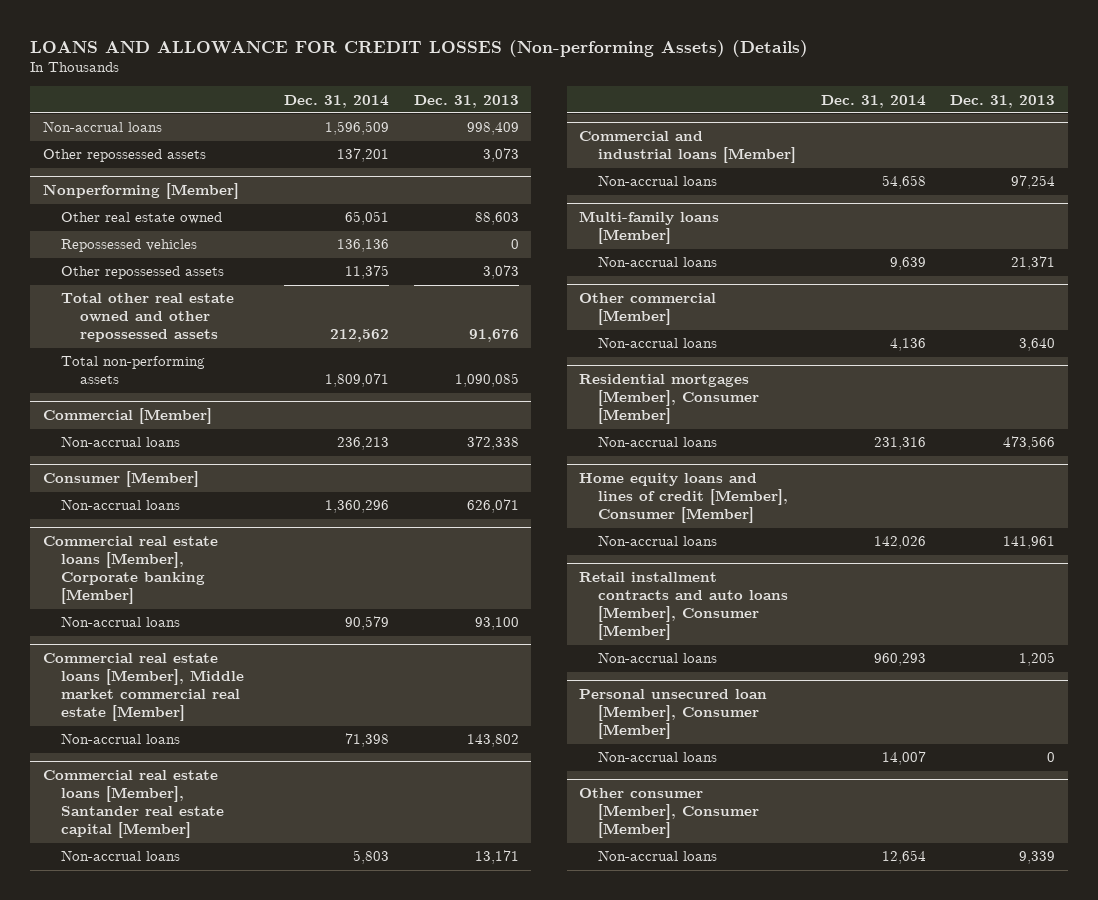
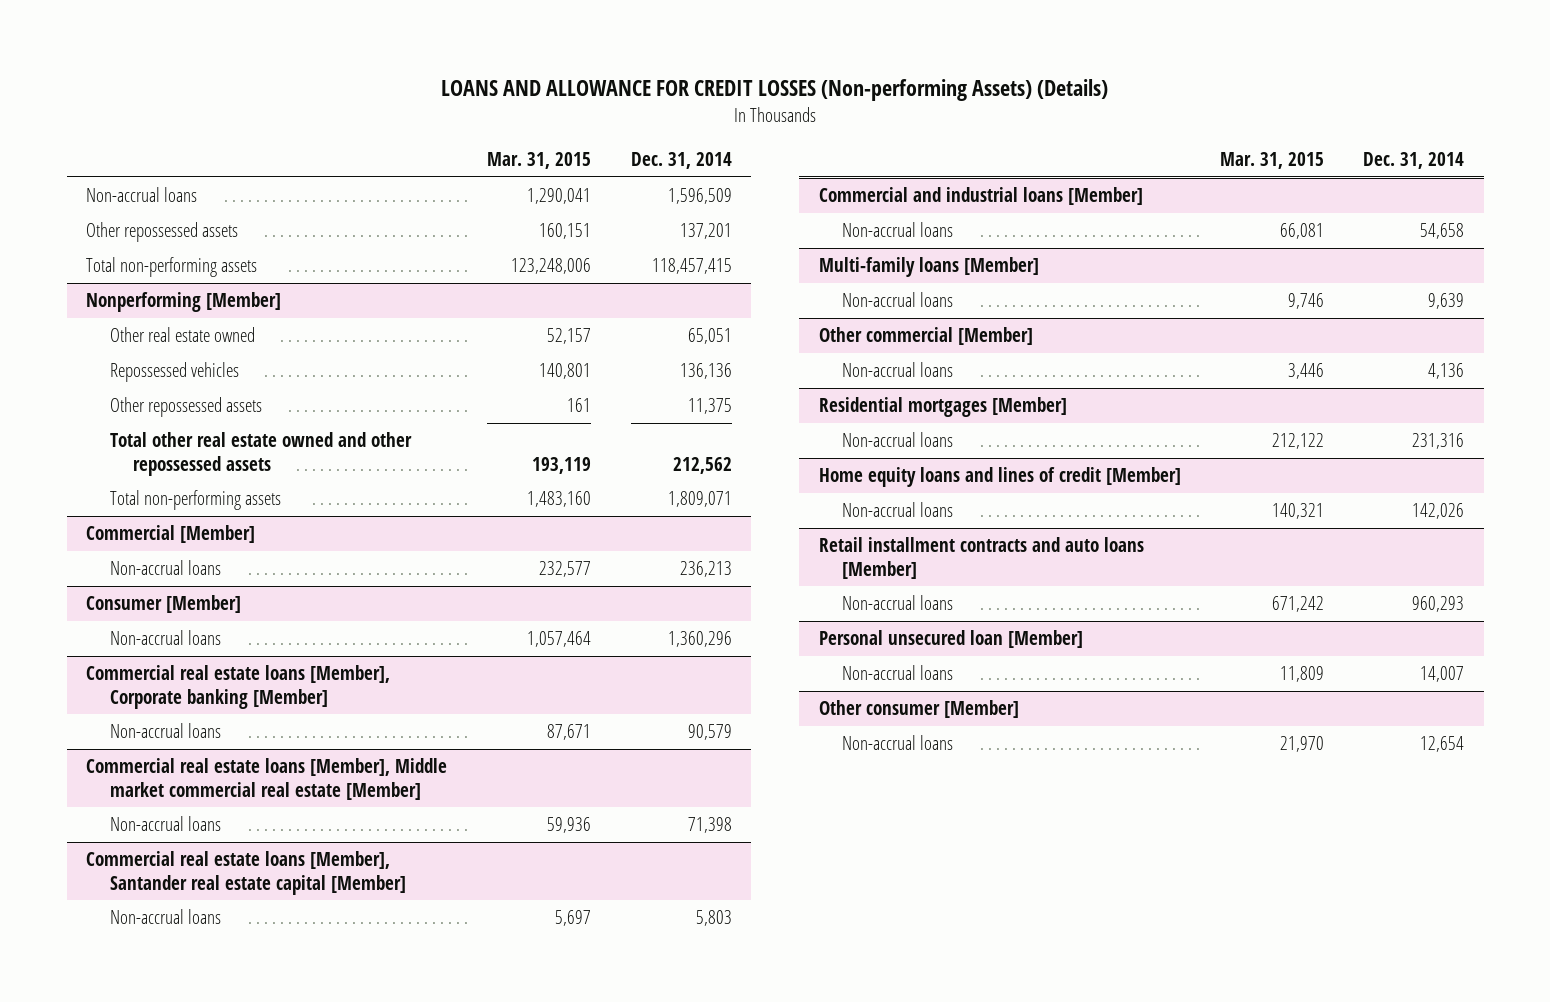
[413,94,519,108] Dec. 31, 2013 -> none
none -> [487,151,592,169] Mar. 31, 2015
none -> [86,257,258,278] Total non-performing assets
[579,374,760,425] Residential mortgages [Member], Consumer [Member] -> [818,397,1067,418] Residential mortgages [Member]
[579,473,789,524] Home equity loans and lines of credit [Member], Consumer [Member] -> [818,467,1181,488] Home equity loans and lines of credit [Member]
[579,572,789,641] Retail installment contracts and auto loans [Member], Consumer [Member] -> [818,537,1144,579] Retail installment contracts and auto loans [Member]
[579,689,768,740] Personal unsecured loan [Member], Consumer [Member] -> [818,630,1083,649] Personal unsecured loan [Member]
[579,788,760,839] Other consumer [Member], Consumer [Member] -> [818,700,1019,719] Other consumer [Member]

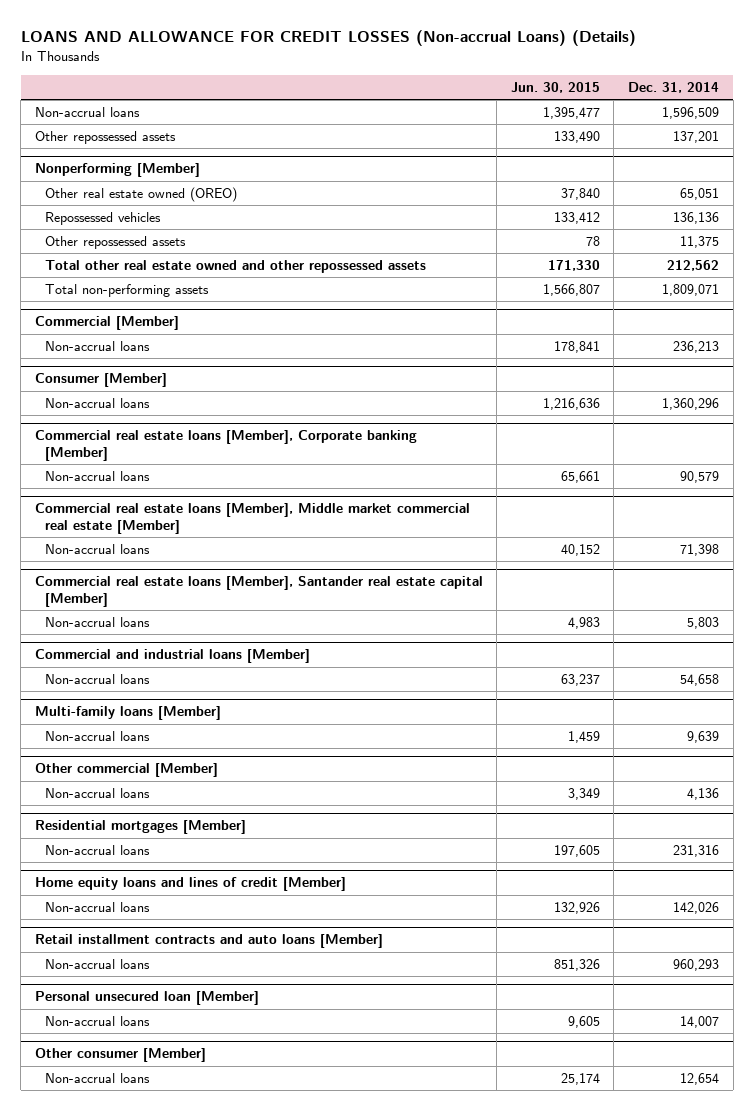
[441,79,1109,102] LOANS AND ALLOWANCE FOR CREDIT LOSSES (Non-performing Assets) (Details) -> [20,30,636,47] LOANS AND ALLOWANCE FOR CREDIT LOSSES (Non-accrual Loans) (Details)
[487,151,592,169] Mar. 31, 2015 -> none
none -> [510,81,600,93] Jun. 30, 2015
[86,257,258,278] Total non-performing assets -> none
[109,327,255,343] Other real estate owned -> [44,187,237,203] Other real estate owned (OREO)

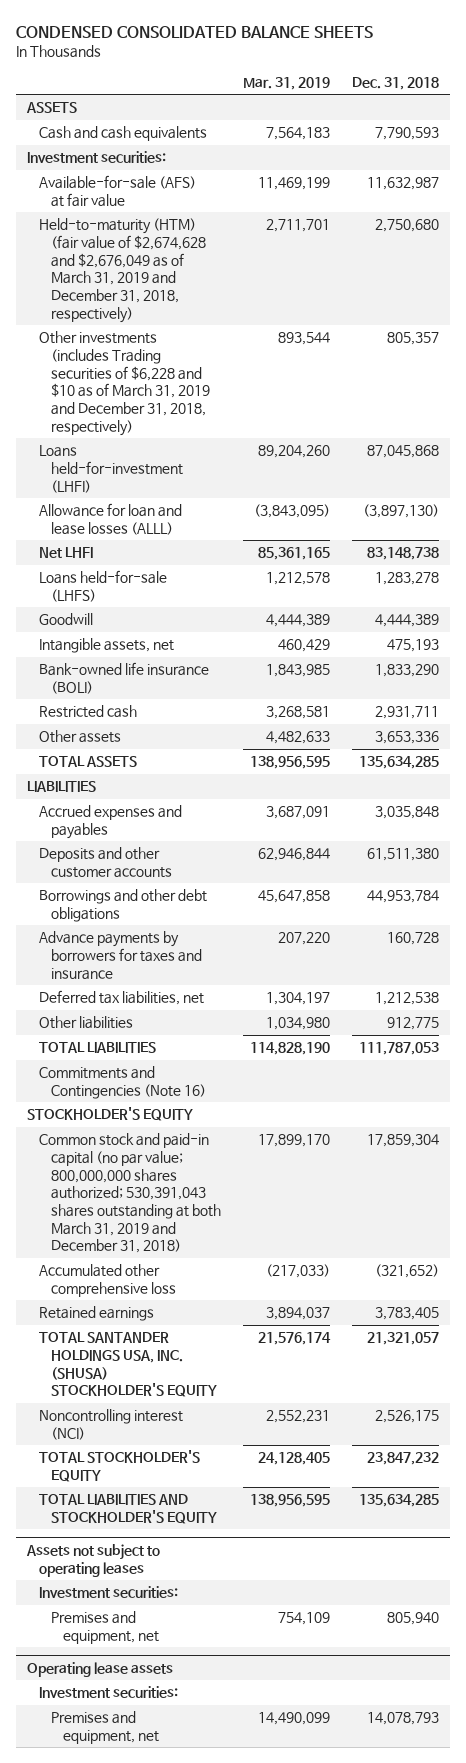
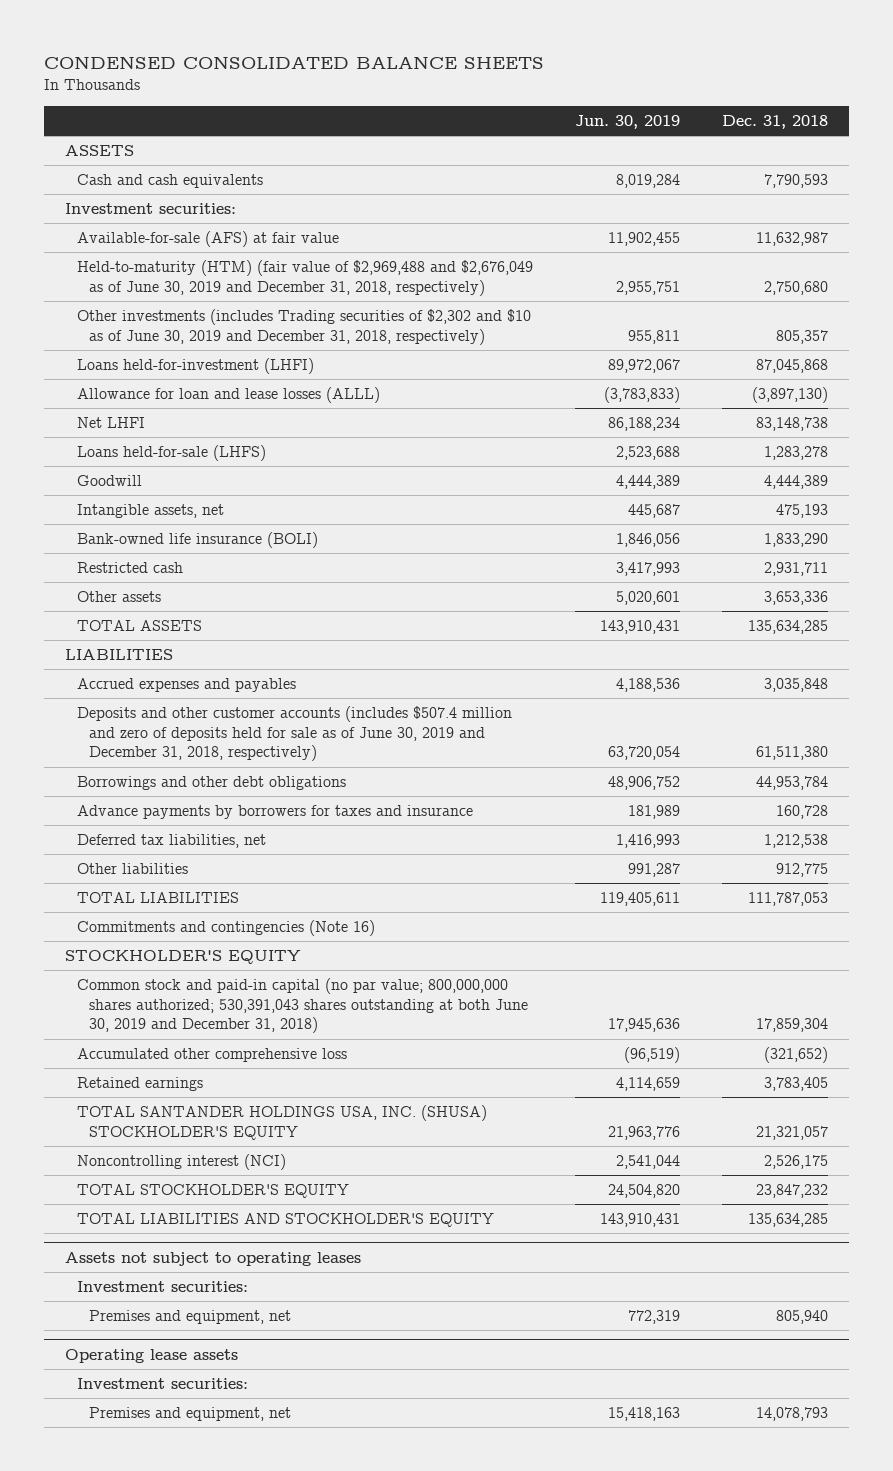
[242,76,330,90] Mar. 31, 2019 -> none
none -> [574,115,680,130] Jun. 30, 2019
[39,218,206,323] Held-to-maturity (HTM) (fair value of $2,674,628 and $2,676,049 as of March 31, 2019 and December 31, 2018, respectively) -> [77,260,534,296] Held-to-maturity (HTM) (fair value of $2,969,488 and $2,676,049 as of June 30, 2019 and December 31, 2018, respectively)
[39,331,210,436] Other investments (includes Trading securities of $6,228 and $10 as of March 31, 2019 and December 31, 2018, respectively) -> [77,309,532,345] Other investments (includes Trading securities of $2,302 and $10 as of June 30, 2019 and December 31, 2018, respectively)
[39,847,172,878] Deposits and other customer accounts -> [77,706,513,762] Deposits and other customer accounts (includes $507.4 million and zero of deposits held for sale as of June 30, 2019 and December 31, 2018, respectively)
[39,1066,206,1099] Commitments and Contingencies (Note 16) -> [77,920,376,937] Commitments and contingencies (Note 16)
[39,1133,221,1254] Common stock and paid-in capital (no par value; 800,000,000 shares authorized; 530,391,043 shares outstanding at both March 31, 2019 and December 31, 2018) -> [77,978,528,1034] Common stock and paid-in capital (no par value; 800,000,000 shares authorized; 530,391,043 shares outstanding at both June 30, 2019 and December 31, 2018)

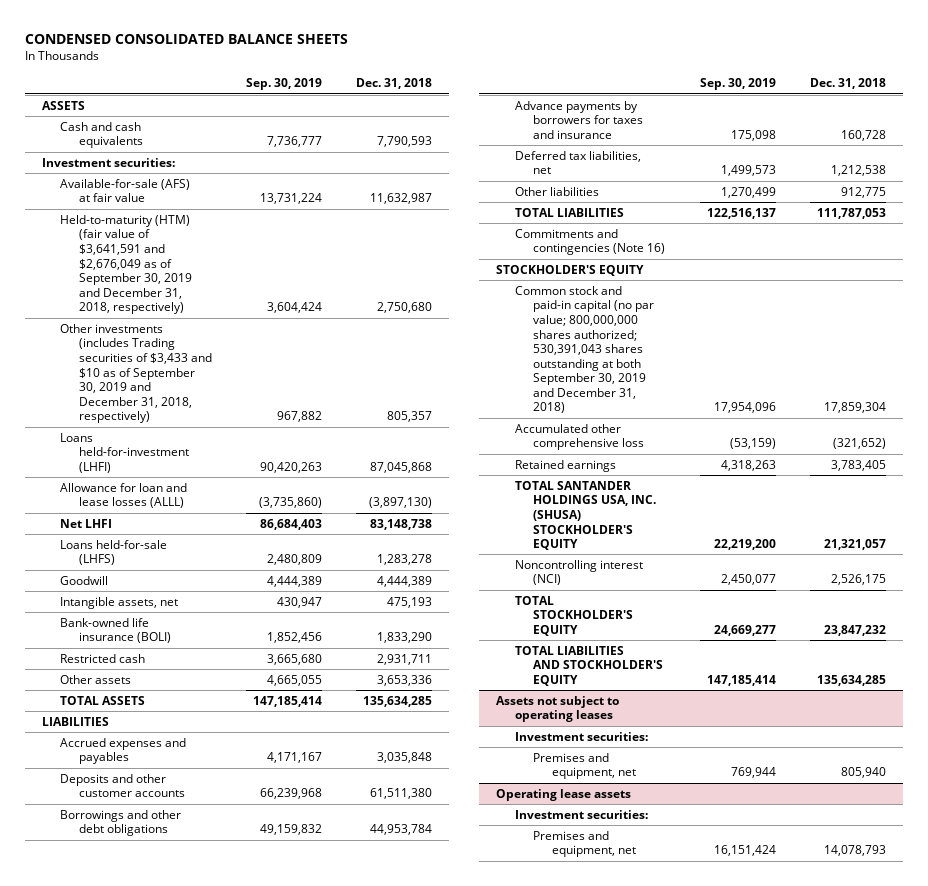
[574,115,680,130] Jun. 30, 2019 -> none
none -> [245,78,322,91] Sep. 30, 2019
[77,260,534,296] Held-to-maturity (HTM) (fair value of $2,969,488 and $2,676,049 as of June 30, 2019 and December 31, 2018, respectively) -> [60,214,192,315] Held-to-maturity (HTM) (fair value of $3,641,591 and $2,676,049 as of September 30, 2019 and December 31, 2018, respectively)
[77,309,532,345] Other investments (includes Trading securities of $2,302 and $10 as of June 30, 2019 and December 31, 2018, respectively) -> [60,323,212,424] Other investments (includes Trading securities of $3,433 and $10 as of September 30, 2019 and December 31, 2018, respectively)
[77,706,513,762] Deposits and other customer accounts (includes $507.4 million and zero of deposits held for sale as of June 30, 2019 and December 31, 2018, respectively) -> [60,773,185,798] Deposits and other customer accounts
[77,978,528,1034] Common stock and paid-in capital (no par value; 800,000,000 shares authorized; 530,391,043 shares outstanding at both June 30, 2019 and December 31, 2018) -> [514,285,655,414] Common stock and paid-in capital (no par value; 800,000,000 shares authorized; 530,391,043 shares outstanding at both September 30, 2019 and December 31, 2018)

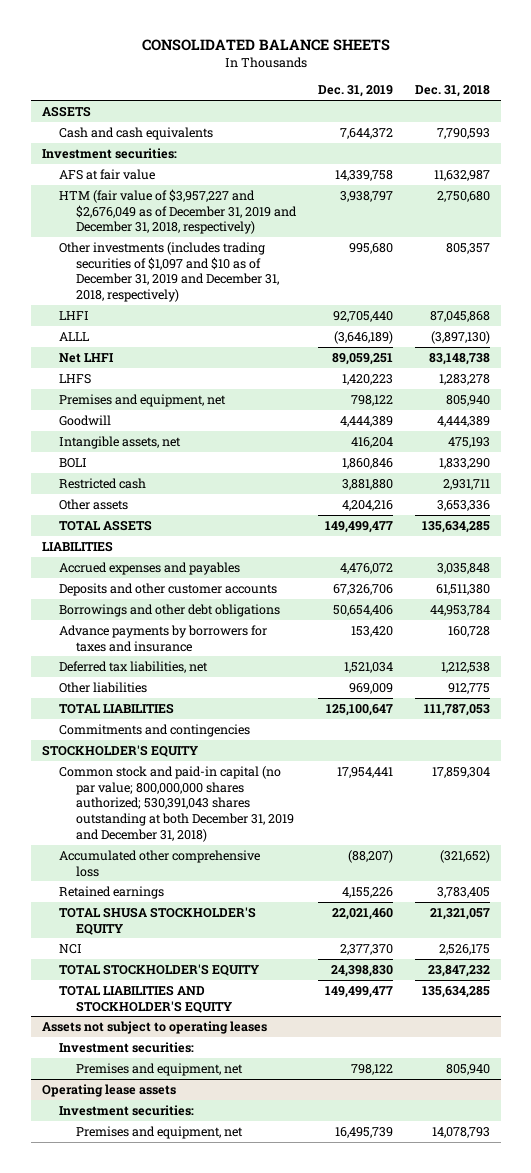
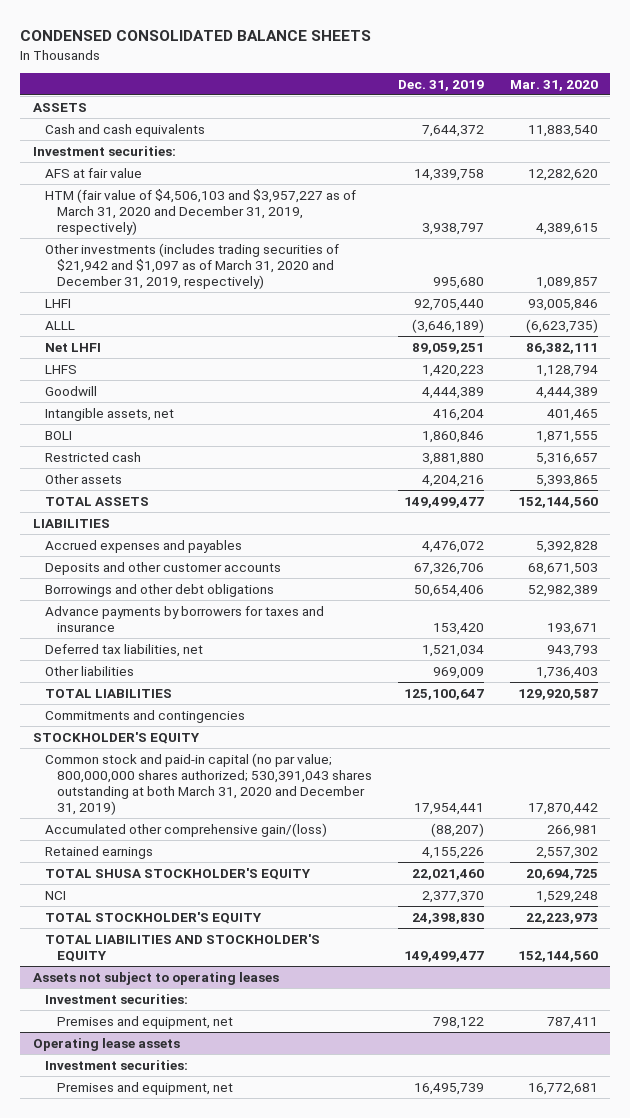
[141,39,390,52] CONSOLIDATED BALANCE SHEETS -> [20,30,372,42] CONDENSED CONSOLIDATED BALANCE SHEETS
[414,85,490,98] Dec. 31, 2018 -> none
none -> [509,79,598,91] Mar. 31, 2020
[58,188,297,235] HTM (fair value of $3,957,227 and $2,676,049 as of December 31, 2019 and December 31, 2018, respectively) -> [45,188,357,236] HTM (fair value of $4,506,103 and $3,957,227 as of March 31, 2020 and December 31, 2019, respectively)
[58,241,279,303] Other investments (includes trading securities of $1,097 and $10 as of December 31, 2019 and December 31, 2018, respectively) -> [45,242,340,290] Other investments (includes trading securities of $21,942 and $1,097 as of March 31, 2020 and December 31, 2019, respectively)
[58,393,226,407] Premises and equipment, net -> none
[58,765,294,843] Common stock and paid-in capital (no par value; 800,000,000 shares authorized; 530,391,043 shares outstanding at both December 31, 2019 and December 31, 2018) -> [45,752,373,816] Common stock and paid-in capital (no par value; 800,000,000 shares authorized; 530,391,043 shares outstanding at both March 31, 2020 and December 31, 2019)
[58,849,260,877] Accumulated other comprehensive loss -> [45,822,328,837] Accumulated other comprehensive gain/(loss)

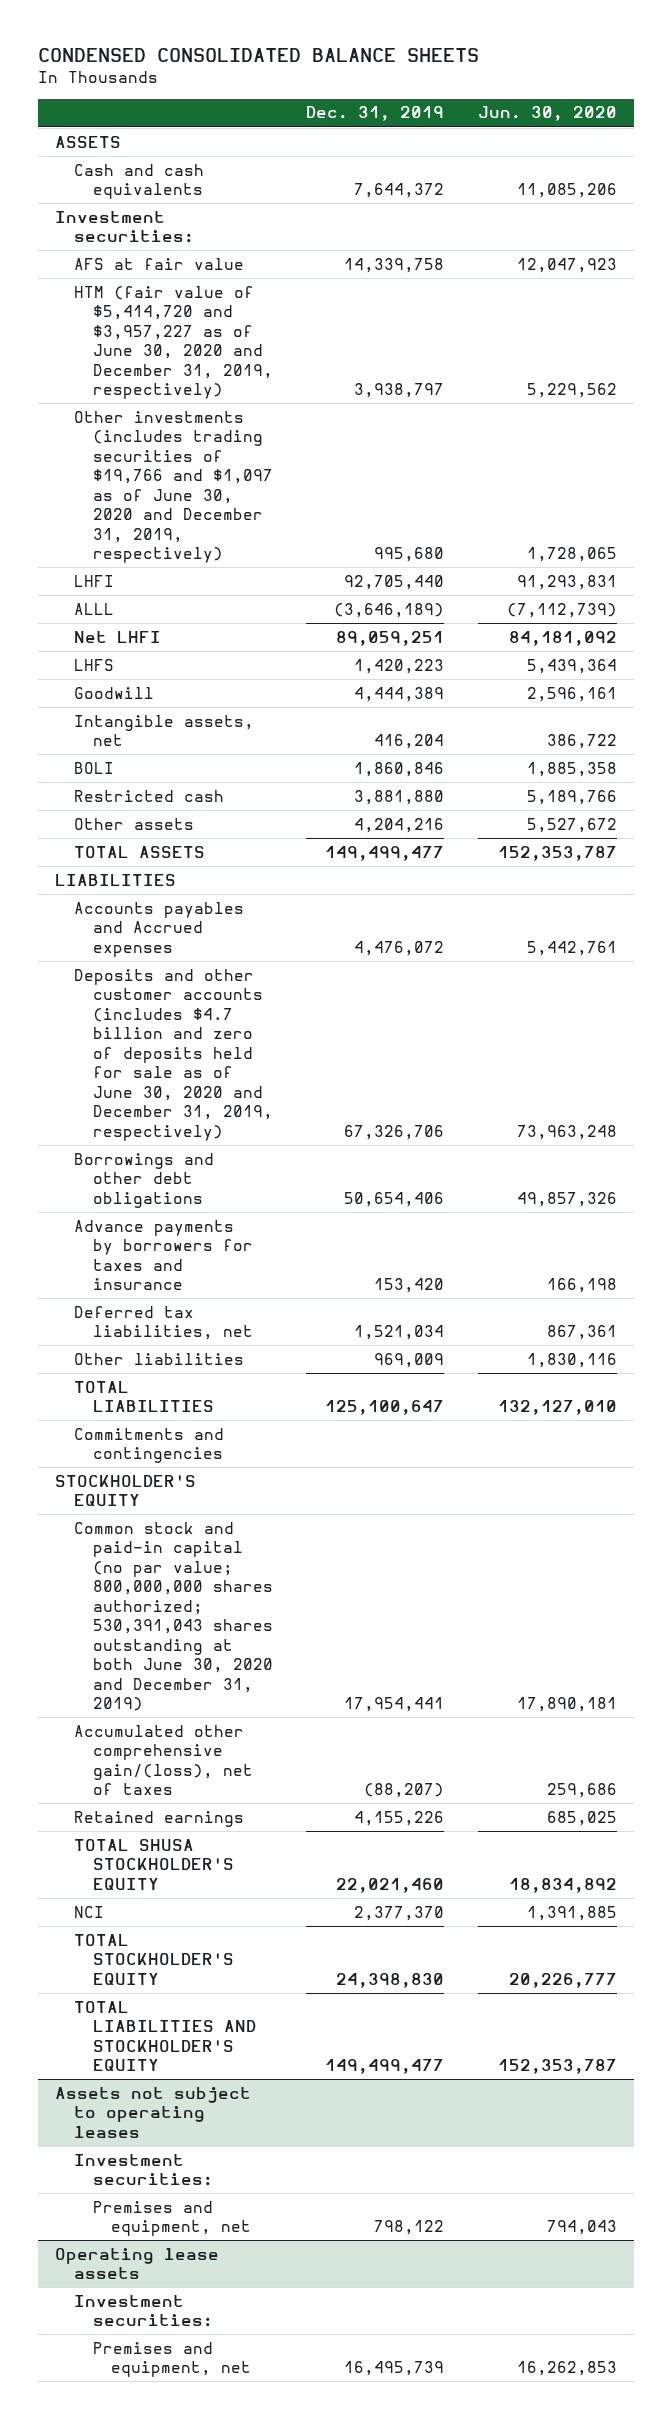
[509,79,598,91] Mar. 31, 2020 -> none
none -> [478,106,618,122] Jun. 30, 2020
[45,188,357,236] HTM (fair value of $4,506,103 and $3,957,227 as of March 31, 2020 and December 31, 2019, respectively) -> [73,285,273,400] HTM (fair value of $5,414,720 and $3,957,227 as of June 30, 2020 and December 31, 2019, respectively)
[45,242,340,290] Other investments (includes trading securities of $21,942 and $1,097 as of March 31, 2020 and December 31, 2019, respectively) -> [73,410,273,564] Other investments (includes trading securities of $19,766 and $1,097 as of June 30, 2020 and December 31, 2019, respectively)
[45,539,243,553] Accrued expenses and payables -> [73,901,244,957] Accounts payables and Accrued expenses
[45,561,282,575] Deposits and other customer accounts -> [73,968,273,1141] Deposits and other customer accounts (includes $4.7 billion and zero of deposits held for sale as of June 30, 2020 and December 31, 2019, respectively)
[45,752,373,816] Common stock and paid-in capital (no par value; 800,000,000 shares authorized; 530,391,043 shares outstanding at both March 31, 2020 and December 31, 2019) -> [73,1521,273,1712] Common stock and paid-in capital (no par value; 800,000,000 shares authorized; 530,391,043 shares outstanding at both June 30, 2020 and December 31, 2019)
[45,822,328,837] Accumulated other comprehensive gain/(loss) -> [73,1724,253,1796] Accumulated other comprehensive gain/(loss), net of taxes

